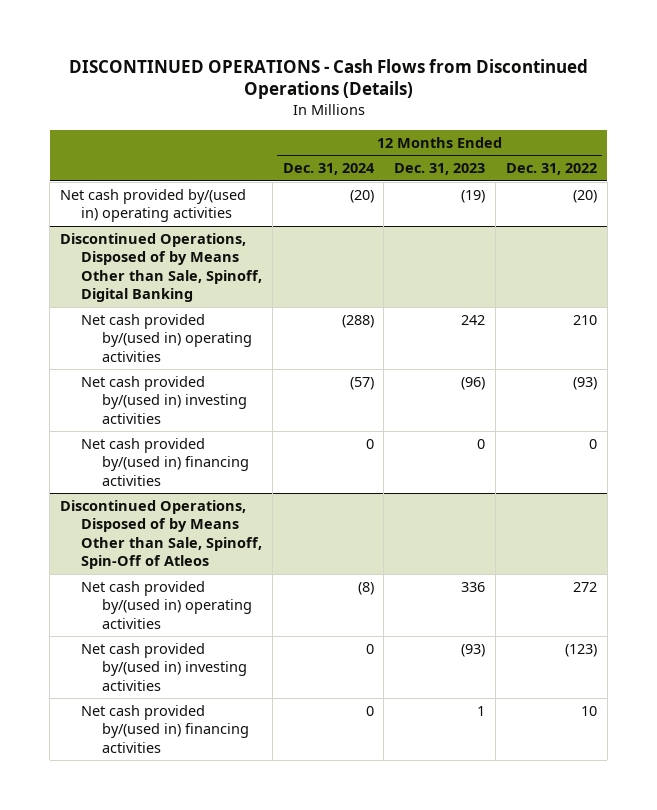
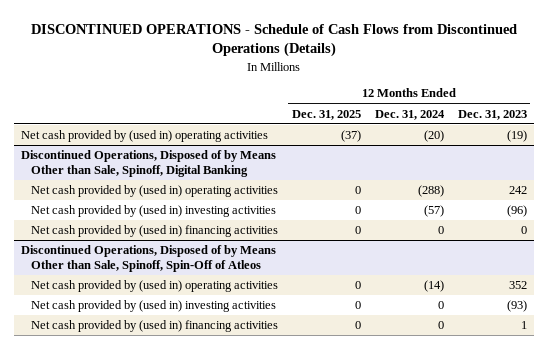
[68,58,588,100] DISCONTINUED OPERATIONS - Cash Flows from Discontinued Operations (Details) -> [30,23,517,58] DISCONTINUED OPERATIONS - Schedule of Cash Flows from Discontinued Operations (Details)
[505,163,597,176] Dec. 31, 2022 -> none
none -> [291,109,361,120] Dec. 31, 2025
[60,189,247,223] Net cash provided by/(used in) operating activities -> [21,130,269,143] Net cash provided by (used in) operating activities
[80,314,252,362] Net cash provided by/(used in) operating activities -> [30,185,278,198] Net cash provided by (used in) operating activities
[80,376,247,424] Net cash provided by/(used in) investing activities -> [30,205,276,218] Net cash provided by (used in) investing activities
[80,438,249,486] Net cash provided by/(used in) financing activities -> [30,225,278,238] Net cash provided by (used in) financing activities
[80,581,252,629] Net cash provided by/(used in) operating activities -> [30,280,278,293] Net cash provided by (used in) operating activities
[357,582,374,596] (8) -> [423,280,444,293] (14)
[461,582,486,593] 336 -> [508,281,527,290] 352
[80,643,247,691] Net cash provided by/(used in) investing activities -> [30,300,276,313] Net cash provided by (used in) investing activities
[80,705,249,753] Net cash provided by/(used in) financing activities -> [30,320,278,333] Net cash provided by (used in) financing activities

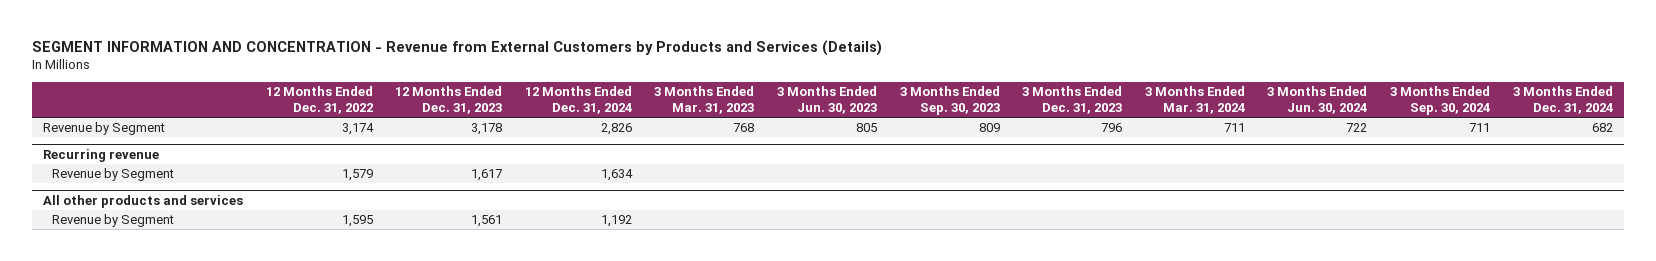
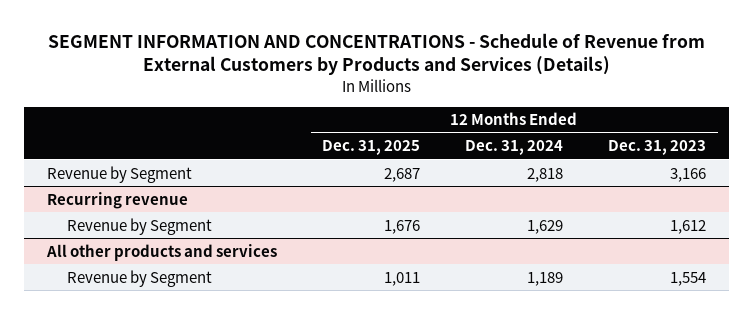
[31,39,882,56] SEGMENT INFORMATION AND CONCENTRATION - Revenue from External Customers by Products and Services (Details) -> [47,32,705,76] SEGMENT INFORMATION AND CONCENTRATIONS - Schedule of Revenue from External Customers by Products and Services (Details)
[265,86,373,114] 12 Months Ended Dec. 31, 2022 -> none
[654,86,755,114] 3 Months Ended Mar. 31, 2023 -> none
[777,86,878,114] 3 Months Ended Jun. 30, 2023 -> none
[899,86,1000,115] 3 Months Ended Sep. 30, 2023 -> none
[1022,86,1123,114] 3 Months Ended Dec. 31, 2023 -> none
[1144,86,1245,114] 3 Months Ended Mar. 31, 2024 -> none
[1267,86,1368,114] 3 Months Ended Jun. 30, 2024 -> none
[1389,86,1490,115] 3 Months Ended Sep. 30, 2024 -> none
[1512,86,1613,114] 3 Months Ended Dec. 31, 2024 -> none
none -> [321,140,420,156] Dec. 31, 2025
[471,123,503,136] 3,178 -> [670,167,707,182] 3,166
[600,123,632,136] 2,826 -> [527,167,564,182] 2,818
[471,169,503,182] 1,617 -> [670,219,707,234] 1,612
[600,169,633,182] 1,634 -> [527,219,564,234] 1,629
[471,215,503,228] 1,561 -> [670,271,707,286] 1,554
[600,215,632,228] 1,192 -> [527,271,564,286] 1,189

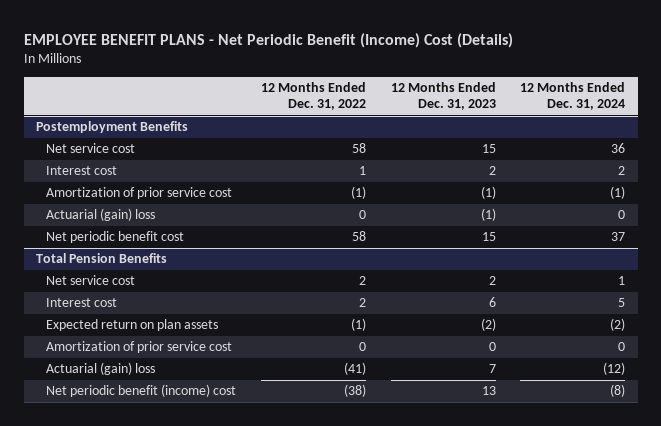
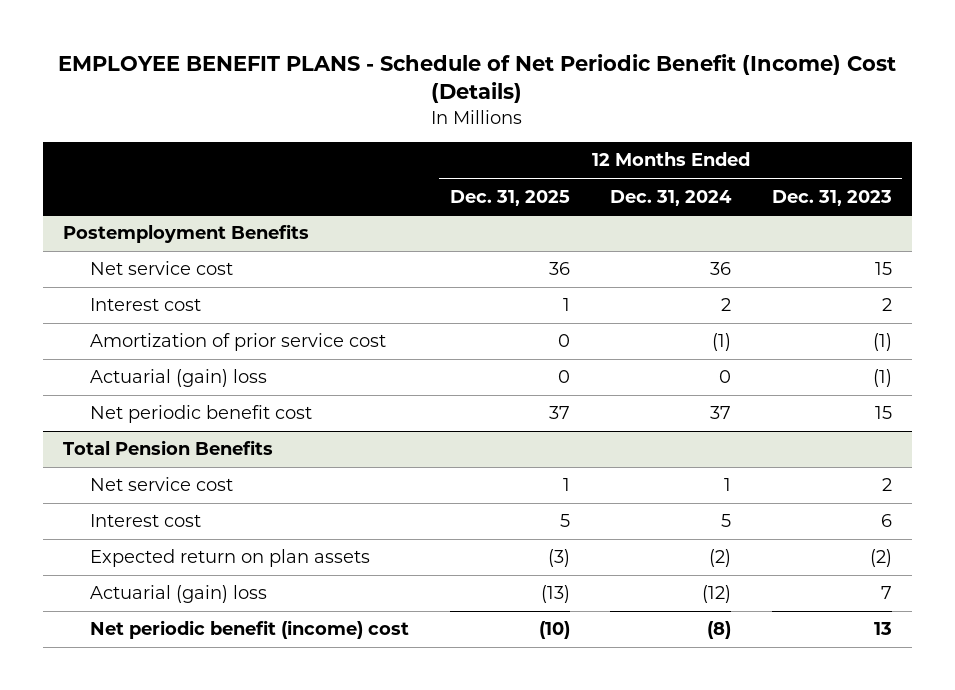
[23,32,513,48] EMPLOYEE BENEFIT PLANS - Net Periodic Benefit (Income) Cost (Details) -> [58,53,897,104] EMPLOYEE BENEFIT PLANS - Schedule of Net Periodic Benefit (Income) Cost (Details)
[260,81,366,111] 12 Months Ended Dec. 31, 2022 -> none
none -> [449,189,570,206] Dec. 31, 2025
[46,341,233,354] Amortization of prior service cost -> none

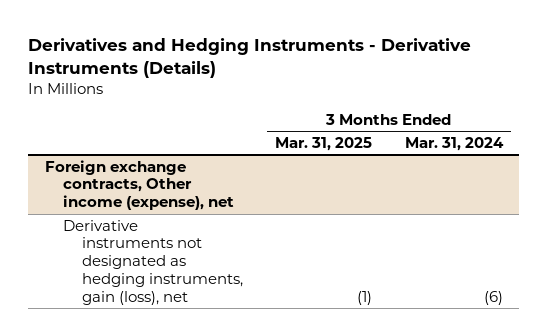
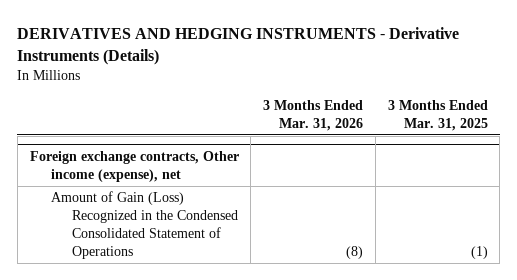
[28,38,472,79] Derivatives and Hedging Instruments - Derivative Instruments (Details) -> [17,27,460,65] DERIVATIVES AND HEDGING INSTRUMENTS - Derivative Instruments (Details)
[405,137,505,152] Mar. 31, 2024 -> none
none -> [263,99,364,131] 3 Months Ended Mar. 31, 2026
[63,219,243,306] Derivative instruments not designated as hedging instruments, gain (loss), net -> [50,191,239,259] Amount of Gain (Loss) Recognized in the Condensed Consolidated Statement of Operations

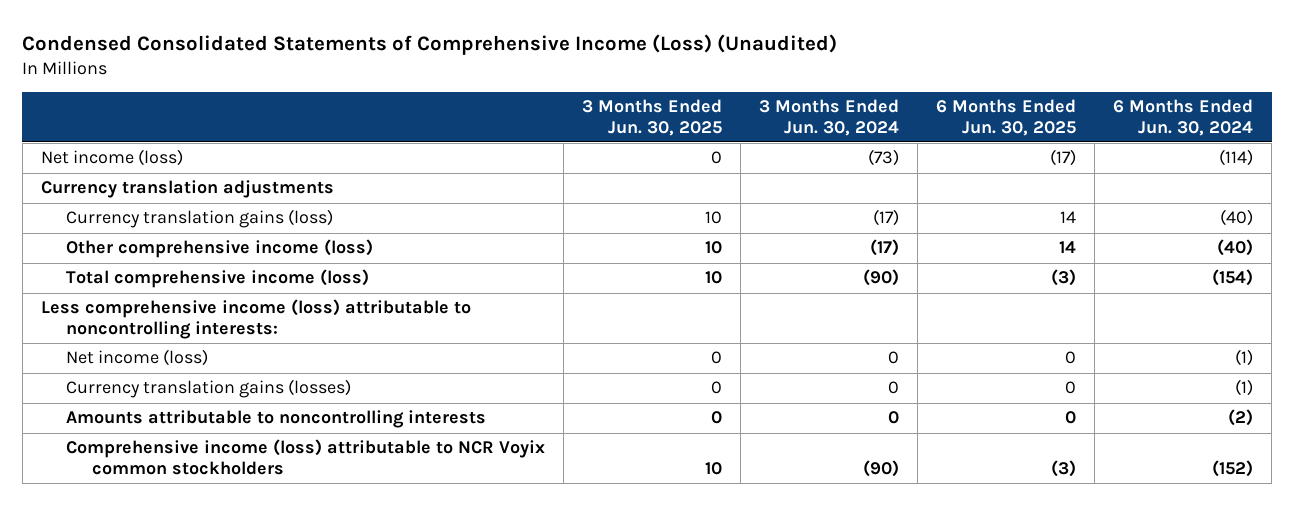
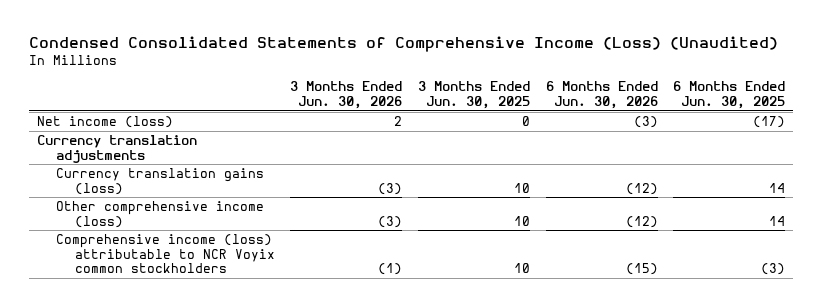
[759,99,900,136] 3 Months Ended Jun. 30, 2024 -> none
[1113,99,1254,136] 6 Months Ended Jun. 30, 2024 -> none
none -> [290,81,403,110] 3 Months Ended Jun. 30, 2026
none -> [545,81,658,110] 6 Months Ended Jun. 30, 2026
[66,269,370,289] Total comprehensive income (loss) -> none
[40,299,471,339] Less comprehensive income (loss) attributable to noncontrolling interests: -> none
[66,349,209,367] Net income (loss) -> none
[66,379,352,399] Currency translation gains (losses) -> none
[66,410,487,429] Amounts attributable to noncontrolling interests -> none

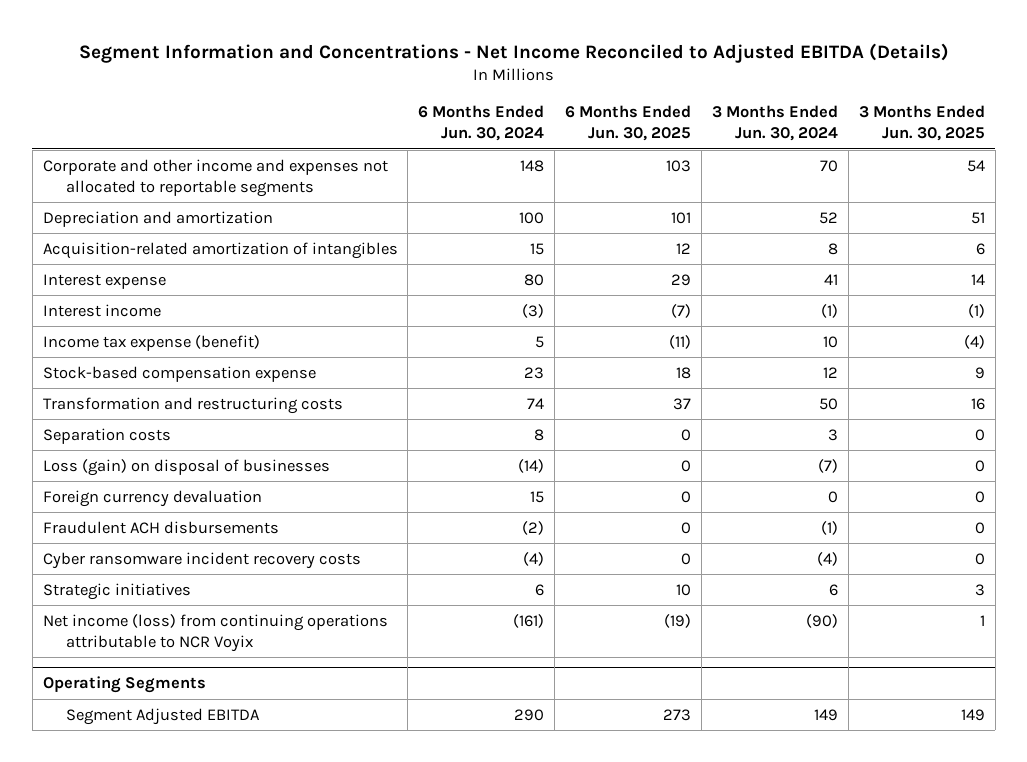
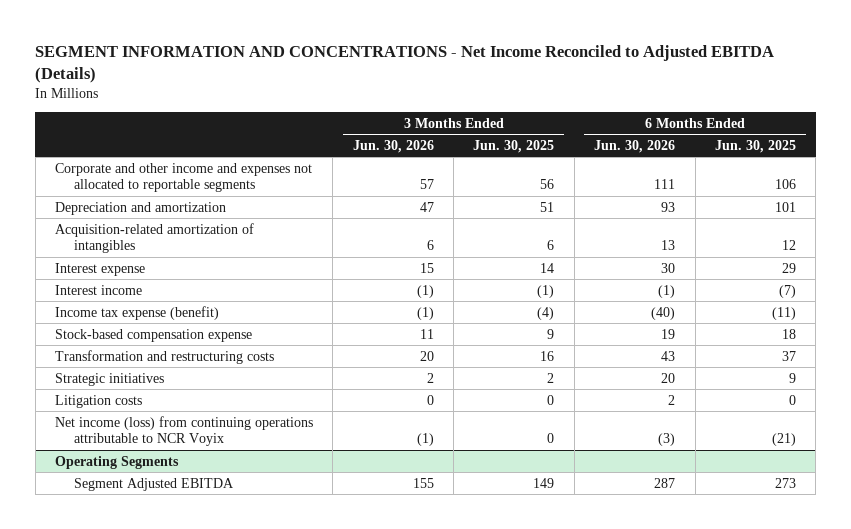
[78,42,949,63] Segment Information and Concentrations - Net Income Reconciled to Adjusted EBITDA (Details) -> [35,44,775,83] SEGMENT INFORMATION AND CONCENTRATIONS - Net Income Reconciled to Adjusted EBITDA (Details)
[418,105,545,142] 6 Months Ended Jun. 30, 2024 -> none
[712,105,839,142] 3 Months Ended Jun. 30, 2024 -> none
none -> [352,139,434,153] Jun. 30, 2026
none -> [594,139,676,153] Jun. 30, 2026
[666,159,692,172] 103 -> [774,179,796,190] 106
[966,159,985,172] 54 -> [540,179,555,190] 56
[42,427,171,444] Separation costs -> none
[42,458,330,476] Loss (gain) on disposal of businesses -> none
[42,489,262,507] Foreign currency devaluation -> none
[42,520,279,534] Fraudulent ACH disbursements -> none
[42,551,361,569] Cyber ransomware incident recovery costs -> none
[676,583,692,596] 10 -> [788,372,796,383] 9
[974,583,985,596] 3 -> [547,372,555,383] 2
none -> [54,394,142,408] Litigation costs
[664,613,692,628] (19) -> [771,433,796,447] (21)
[979,614,985,626] 1 -> [547,433,555,444] 0

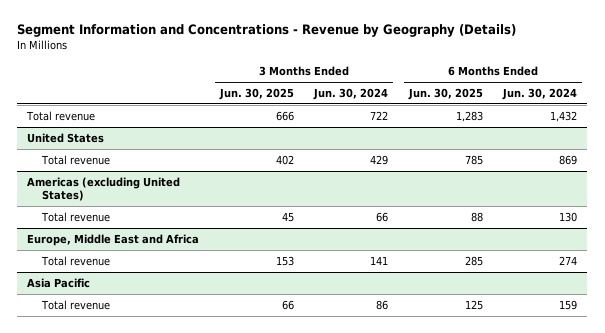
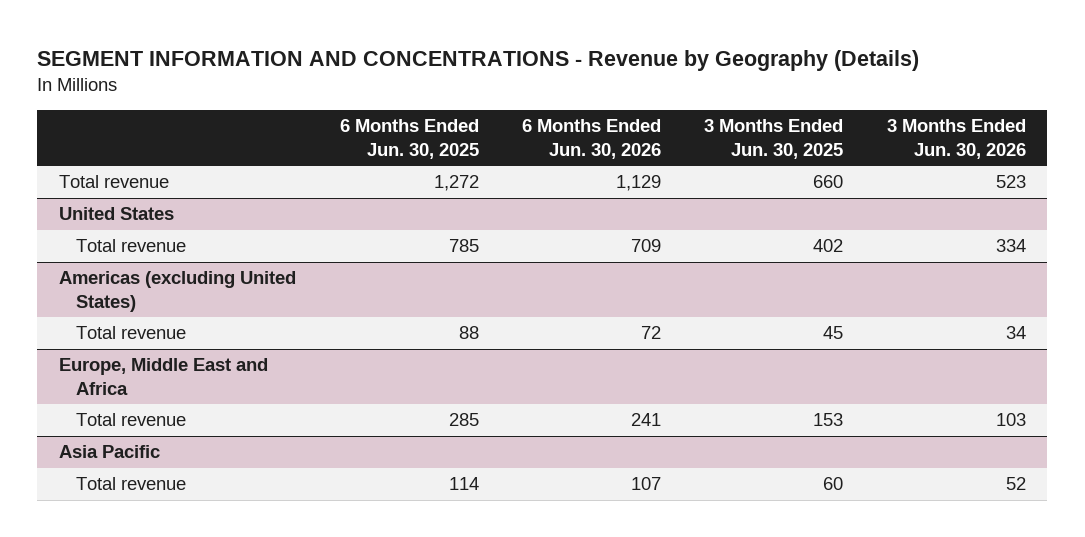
[17,24,517,38] Segment Information and Concentrations - Revenue by Geography (Details) -> [37,50,920,72] SEGMENT INFORMATION AND CONCENTRATIONS - Revenue by Geography (Details)
[313,88,389,101] Jun. 30, 2024 -> none
[502,88,578,101] Jun. 30, 2024 -> none
none -> [521,119,661,160] 6 Months Ended Jun. 30, 2026
none -> [886,119,1026,160] 3 Months Ended Jun. 30, 2026
[275,110,294,121] 666 -> [813,175,844,189] 660
[455,110,483,122] 1,283 -> [433,175,479,192] 1,272
[281,299,294,310] 66 -> [823,477,844,491] 60
[464,299,483,310] 125 -> [448,477,479,491] 114

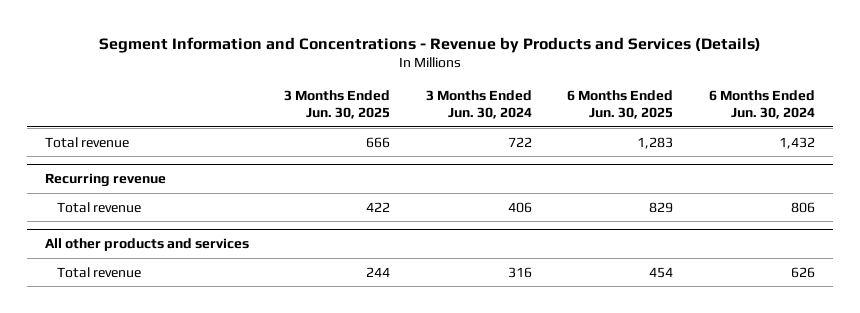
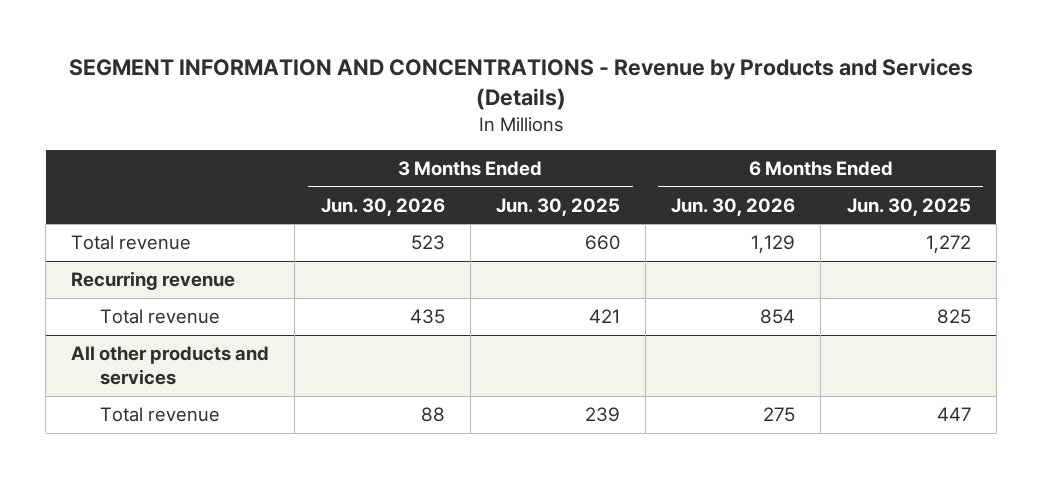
[98,36,761,53] Segment Information and Concentrations - Revenue by Products and Services (Details) -> [68,58,973,110] SEGMENT INFORMATION AND CONCENTRATIONS - Revenue by Products and Services (Details)
[425,89,532,120] 3 Months Ended Jun. 30, 2024 -> none
[708,89,815,120] 6 Months Ended Jun. 30, 2024 -> none
none -> [320,197,445,216] Jun. 30, 2026
none -> [671,197,796,216] Jun. 30, 2026
[366,136,391,148] 666 -> [584,235,620,251] 660
[637,136,674,149] 1,283 -> [925,235,971,254] 1,272
[366,201,391,212] 422 -> [588,309,620,324] 421
[649,201,674,213] 829 -> [936,309,971,325] 825
[366,266,391,277] 244 -> [584,407,620,423] 239
[649,266,674,278] 454 -> [936,407,971,422] 447

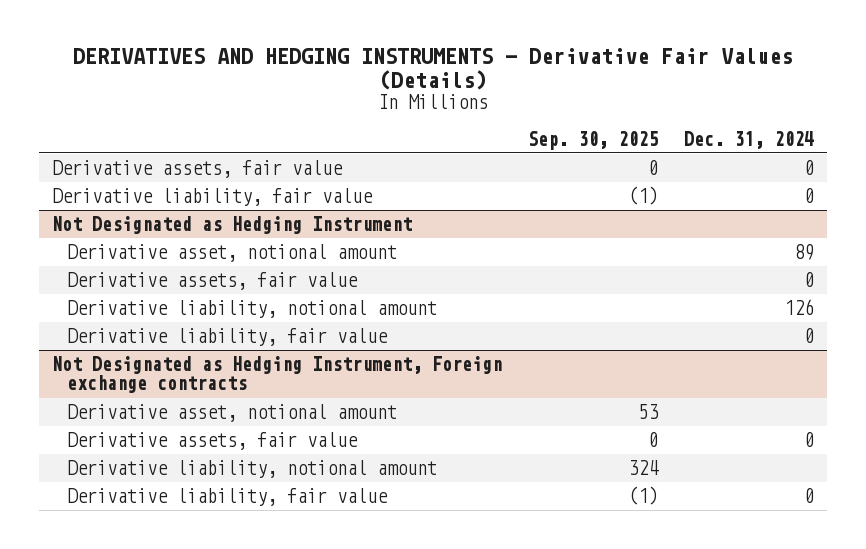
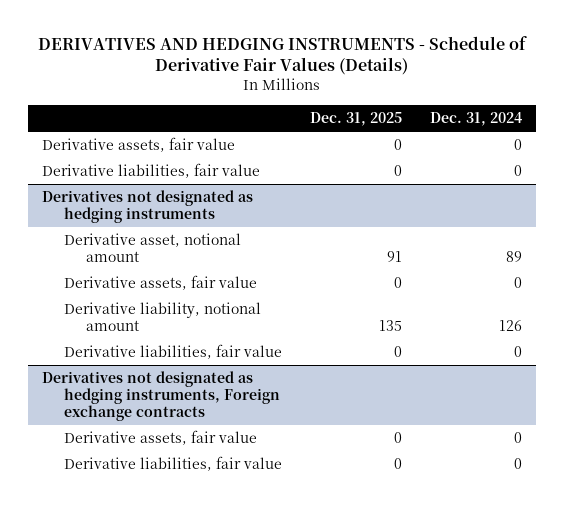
[73,47,794,90] DERIVATIVES AND HEDGING INSTRUMENTS - Derivative Fair Values (Details) -> [37,35,527,76] DERIVATIVES AND HEDGING INSTRUMENTS - Schedule of Derivative Fair Values (Details)
[528,130,659,150] Sep. 30, 2025 -> none
none -> [310,111,403,126] Dec. 31, 2025
[52,188,374,207] Derivative liability, fair value -> [41,163,260,179] Derivative liabilities, fair value
[52,216,413,235] Not Designated as Hedging Instrument -> [41,190,253,224] Derivatives not designated as hedging instruments
[66,404,397,423] Derivative asset, notional amount -> none
[66,328,388,347] Derivative liability, fair value -> [64,344,283,360] Derivative liabilities, fair value
[52,356,503,394] Not Designated as Hedging Instrument, Foreign exchange contracts -> [41,371,281,422] Derivatives not designated as hedging instruments, Foreign exchange contracts
[66,460,437,479] Derivative liability, notional amount -> none
[66,488,388,507] Derivative liability, fair value -> [64,456,283,472] Derivative liabilities, fair value

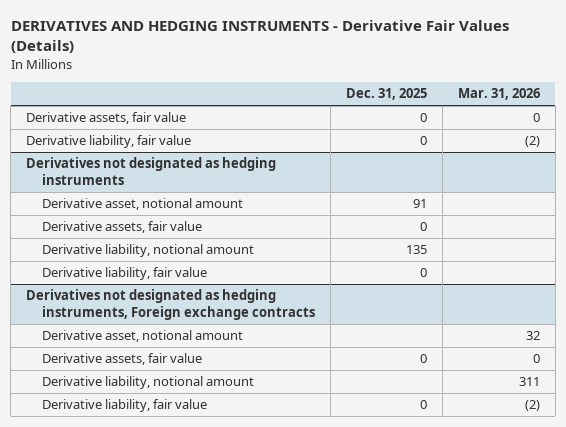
[37,35,527,76] DERIVATIVES AND HEDGING INSTRUMENTS - Schedule of Derivative Fair Values (Details) -> [10,20,509,54] DERIVATIVES AND HEDGING INSTRUMENTS - Derivative Fair Values (Details)
[430,111,523,126] Dec. 31, 2024 -> none
none -> [457,88,540,101] Mar. 31, 2026
[41,163,260,179] Derivative liabilities, fair value -> [26,135,192,149] Derivative liability, fair value
[64,344,283,360] Derivative liabilities, fair value -> [41,267,207,281] Derivative liability, fair value
none -> [41,330,243,343] Derivative asset, notional amount
none -> [41,376,254,390] Derivative liability, notional amount
[64,456,283,472] Derivative liabilities, fair value -> [41,399,207,413] Derivative liability, fair value

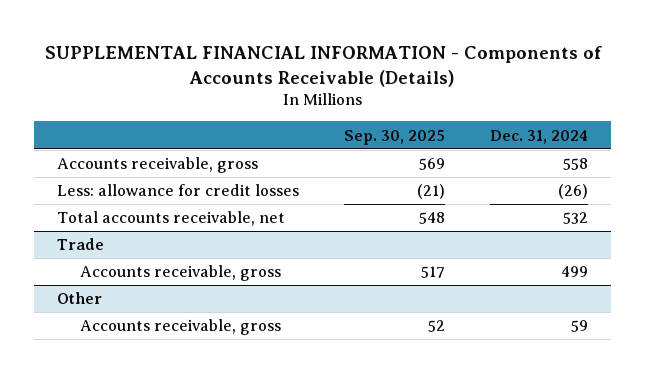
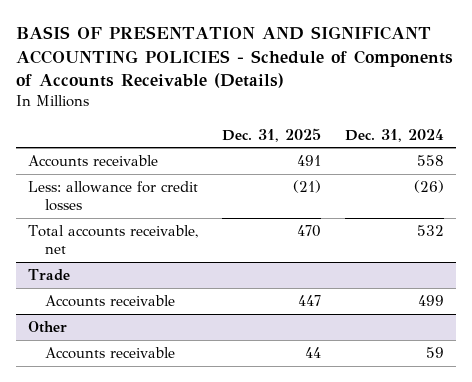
[44,45,602,87] SUPPLEMENTAL FINANCIAL INFORMATION - Components of Accounts Receivable (Details) -> [16,26,454,89] BASIS OF PRESENTATION AND SIGNIFICANT ACCOUNTING POLICIES - Schedule of Components of Accounts Receivable (Details)
[344,129,446,145] Sep. 30, 2025 -> none
none -> [222,127,322,142] Dec. 31, 2025
[56,157,258,174] Accounts receivable, gross -> [28,155,159,168] Accounts receivable
[80,265,282,282] Accounts receivable, gross -> [45,295,176,308] Accounts receivable
[80,319,282,336] Accounts receivable, gross -> [45,347,176,360] Accounts receivable

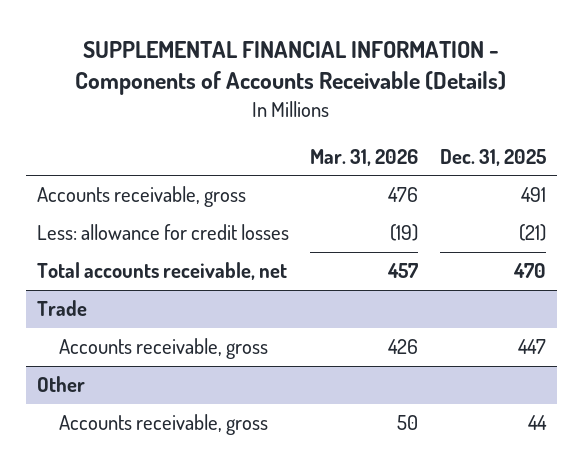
[16,26,454,89] BASIS OF PRESENTATION AND SIGNIFICANT ACCOUNTING POLICIES - Schedule of Components of Accounts Receivable (Details) -> [75,40,507,96] SUPPLEMENTAL FINANCIAL INFORMATION - Components of Accounts Receivable (Details)
[345,128,445,142] Dec. 31, 2024 -> none
none -> [310,149,419,167] Mar. 31, 2026
[28,155,159,168] Accounts receivable -> [36,186,246,208] Accounts receivable, gross
[45,295,176,308] Accounts receivable -> [58,338,268,360] Accounts receivable, gross
[45,347,176,360] Accounts receivable -> [58,414,268,436] Accounts receivable, gross

